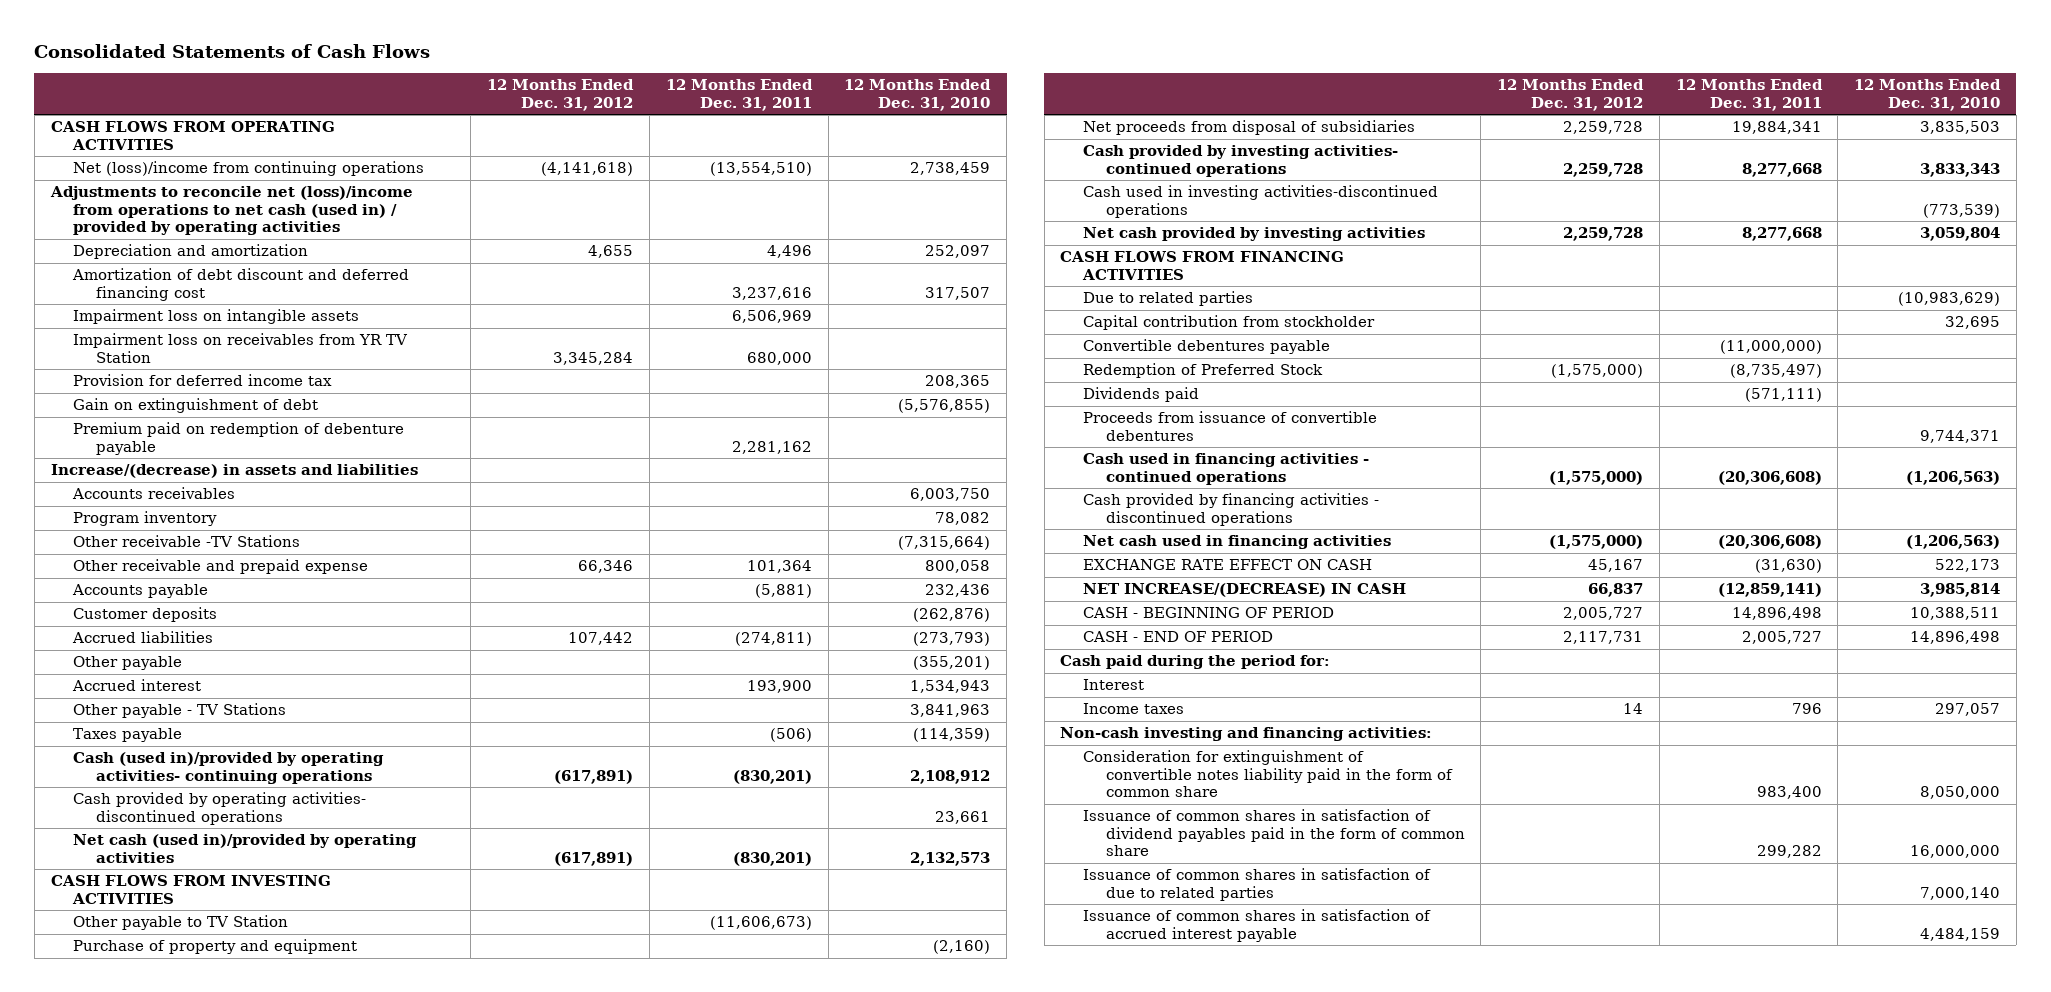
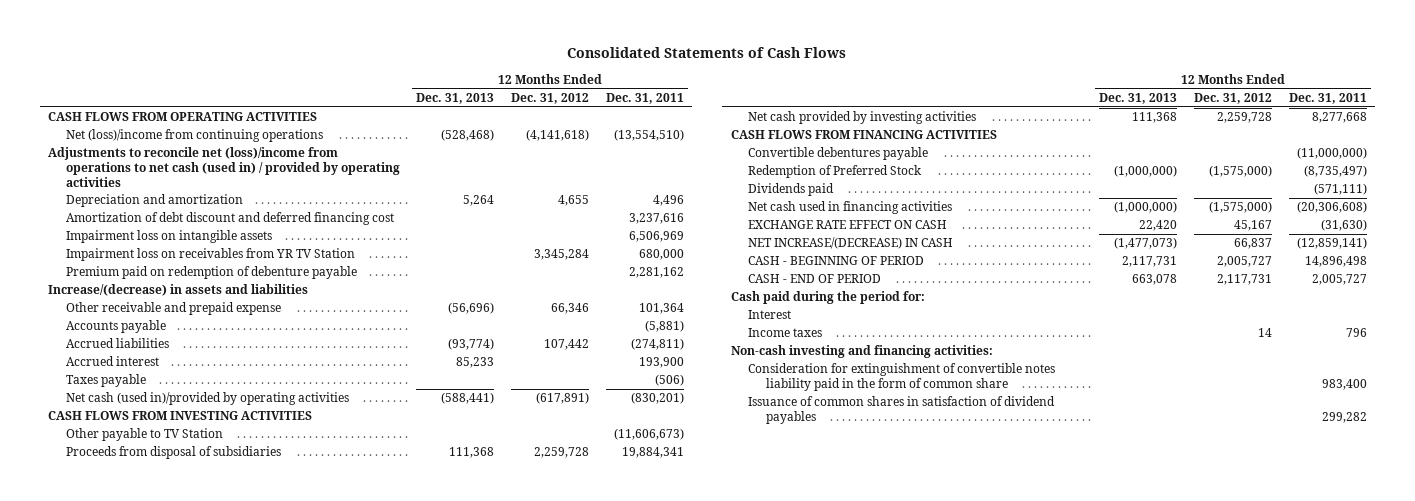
[844,79,992,111] 12 Months Ended Dec. 31, 2010 -> none
none -> [416,92,495,104] Dec. 31, 2013
[73,374,333,387] Provision for deferred income tax -> none
[73,398,319,414] Gain on extinguishment of debt -> none
[72,487,236,500] Accounts receivables -> none
[73,511,218,527] Program inventory -> none
[73,535,301,548] Other receivable -TV Stations -> none
[73,607,218,623] Customer deposits -> none
[73,656,183,671] Other payable -> none
[73,703,287,719] Other payable - TV Stations -> none
[73,752,385,784] Cash (used in)/provided by operating activities- continuing operations -> none
[73,792,367,825] Cash provided by operating activities- discontinued operations -> none
[73,939,358,955] Purchase of property and equipment -> none
[1082,145,1398,177] Cash provided by investing activities- continued operations -> none
[1082,185,1438,218] Cash used in investing activities-discontinued operations -> none
[1082,120,1415,136] Net proceeds from disposal of subsidiaries -> [65,446,281,460] Proceeds from disposal of subsidiaries
[1082,291,1253,307] Due to related parties -> none
[1082,315,1375,331] Capital contribution from stockholder -> none
[1082,411,1377,441] Proceeds from issuance of convertible debentures -> none
[1082,453,1369,485] Cash used in financing activities - continued operations -> none
[1082,493,1379,526] Cash provided by financing activities - discontinued operations -> none
[1082,868,1431,901] Issuance of common shares in satisfaction of due to related parties -> none
[1082,909,1431,942] Issuance of common shares in satisfaction of accrued interest payable -> none
[1082,809,1465,857] Issuance of common shares in satisfaction of dividend payables paid in the form of common share -> [748,396,1056,424] Issuance of common shares in satisfaction of dividend payables

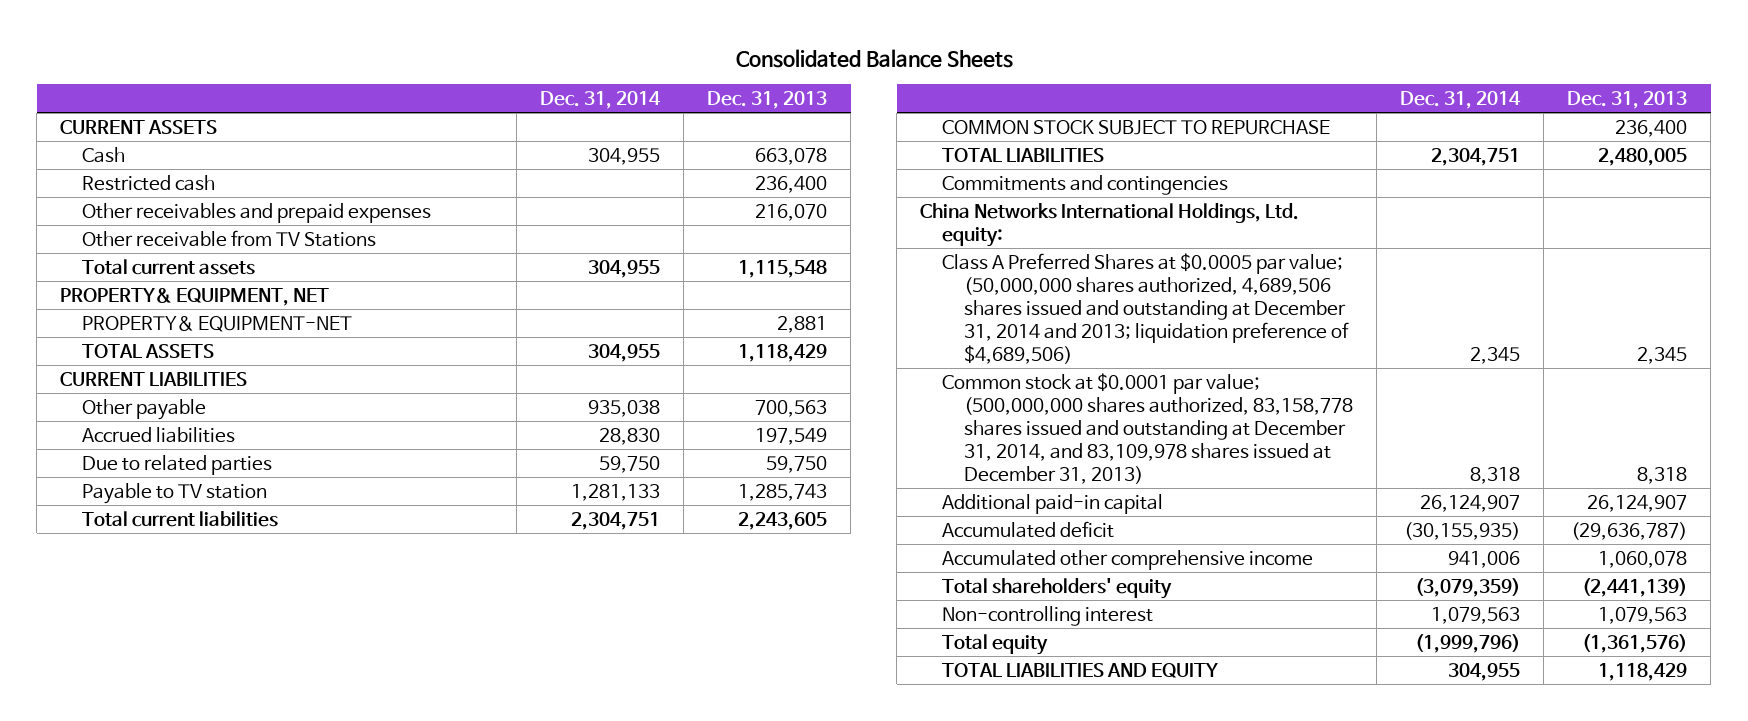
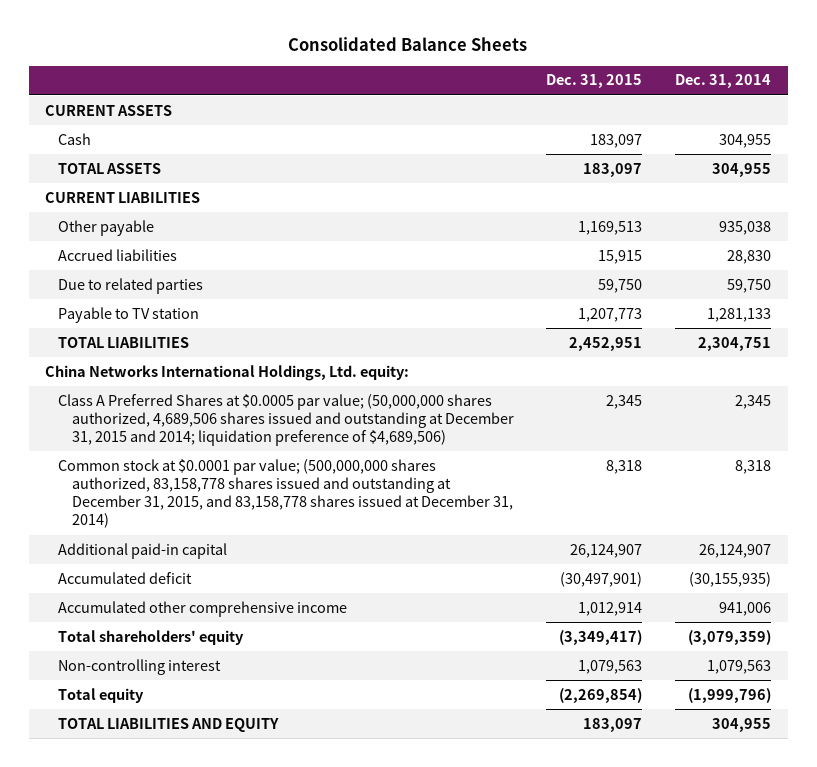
[707,90,828,109] Dec. 31, 2013 -> none
none -> [546,74,643,89] Dec. 31, 2015
[82,174,216,191] Restricted cash -> none
[82,202,432,223] Other receivables and prepaid expenses -> none
[82,229,377,247] Other receivable from TV Stations -> none
[82,258,256,275] Total current assets -> none
[60,287,330,306] PROPERTY& EQUIPMENT, NET -> none
[82,315,353,332] PROPERTY& EQUIPMENT-NET -> none
[82,510,279,527] Total current liabilities -> none
[942,119,1331,135] COMMON STOCK SUBJECT TO REPURCHASE -> none
[942,174,1229,195] Commitments and contingencies -> none
[942,252,1349,364] Class A Preferred Shares at $0.0005 par value; (50,000,000 shares authorized, 4,689,506 shares issued and outstanding at December 31, 2014 and 2013; liquidation preference of $4,689,506) -> [58,393,514,447] Class A Preferred Shares at $0.0005 par value; (50,000,000 shares authorized, 4,689,506 shares issued and outstanding at December 31, 2015 and 2014; liquidation preference of $4,689,506)
[942,372,1353,484] Common stock at $0.0001 par value; (500,000,000 shares authorized, 83,158,778 shares issued and outstanding at December 31, 2014, and 83,109,978 shares issued at December 31, 2013) -> [58,458,513,529] Common stock at $0.0001 par value; (500,000,000 shares authorized, 83,158,778 shares issued and outstanding at December 31, 2015, and 83,158,778 shares issued at December 31, 2014)

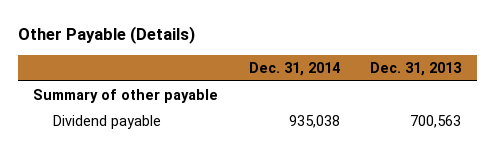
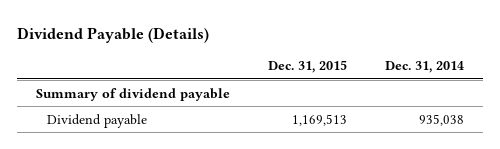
[18,26,196,45] Other Payable (Details) -> [17,26,210,43] Dividend Payable (Details)
[370,61,463,76] Dec. 31, 2013 -> none
none -> [267,60,347,74] Dec. 31, 2015
[33,89,219,104] Summary of other payable -> [36,87,231,101] Summary of dividend payable

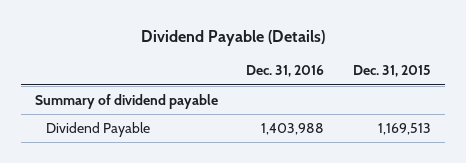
[384,61,464,74] Dec. 31, 2014 -> none
none -> [246,65,325,78] Dec. 31, 2016
[46,113,147,128] Dividend payable -> [46,122,151,138] Dividend Payable

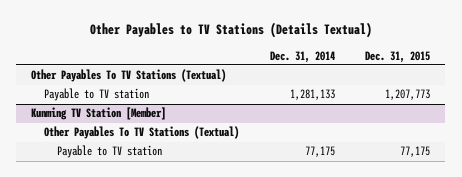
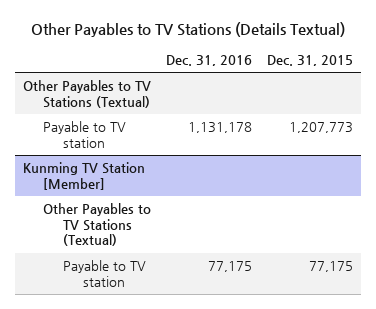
[269,50,335,63] Dec. 31, 2014 -> none
none -> [165,55,252,67] Dec. 31, 2016
[31,69,227,83] Other Payables To TV Stations (Textual) -> [22,79,151,108] Other Payables to TV Stations (Textual)
[44,126,240,140] Other Payables To TV Stations (Textual) -> [42,202,151,247] Other Payables to TV Stations (Textual)

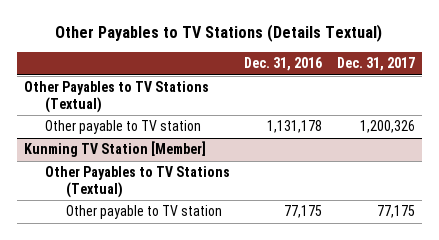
[267,55,354,67] Dec. 31, 2015 -> none
none -> [336,57,415,72] Dec. 31, 2017
[42,120,126,148] Payable to TV station -> [44,120,201,135] Other payable to TV station
[62,259,146,287] Payable to TV station -> [66,205,223,220] Other payable to TV station

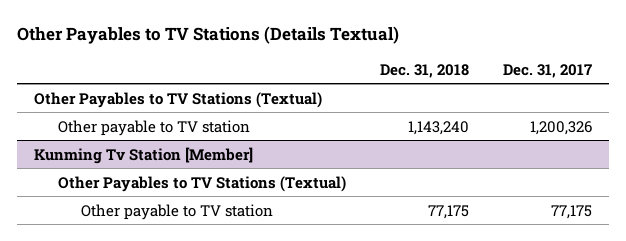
[244,57,323,72] Dec. 31, 2016 -> none
none -> [379,63,469,78] Dec. 31, 2018
[23,141,206,158] Kunming TV Station [Member] -> [34,146,254,164] Kunming Tv Station [Member]

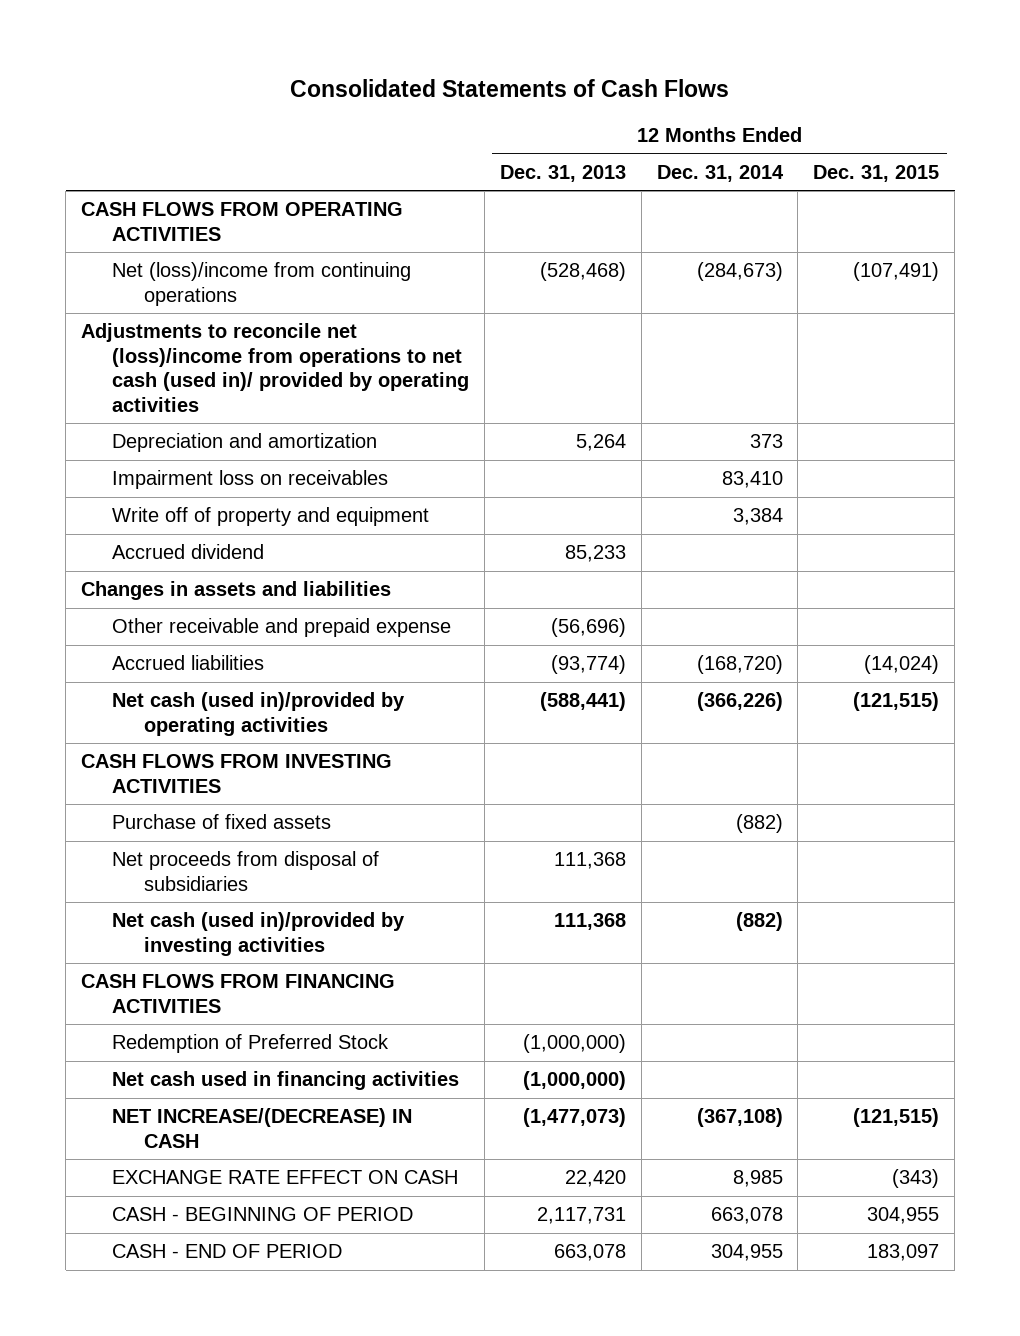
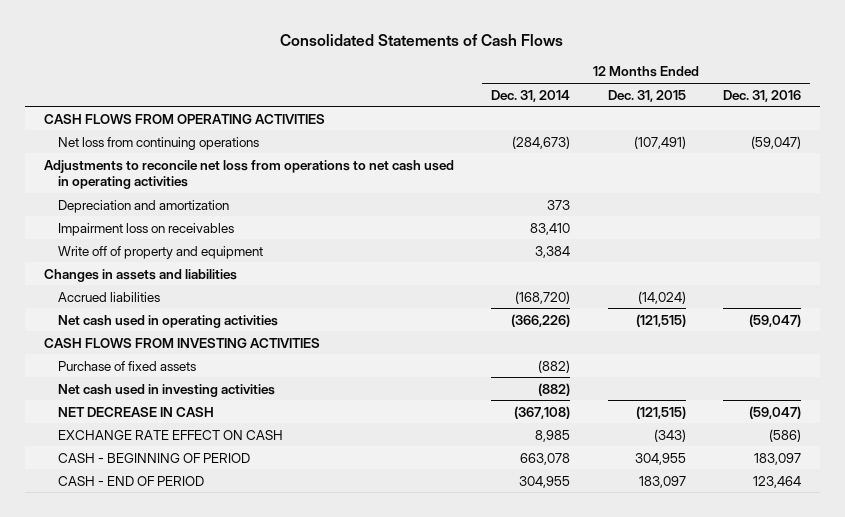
[499,164,626,182] Dec. 31, 2013 -> none
none -> [723,89,802,102] Dec. 31, 2016
[112,262,412,306] Net (loss)/income from continuing operations -> [58,136,260,150] Net loss from continuing operations
[81,323,470,412] Adjustments to reconcile net (loss)/income from operations to net cash (used in)/ provided by operating activities -> [43,159,454,190] Adjustments to reconcile net loss from operations to net cash used in operating activities
[112,544,265,560] Accrued dividend -> none
[112,618,452,638] Other receivable and prepaid expense -> none
[112,692,406,736] Net cash (used in)/provided by operating activities -> [58,314,279,328] Net cash used in operating activities
[112,851,380,891] Net proceeds from disposal of subsidiaries -> none
[81,974,396,1013] CASH FLOWS FROM FINANCING ACTIVITIES -> none
[112,1034,390,1054] Redemption of Preferred Stock -> none
[112,1071,460,1091] Net cash used in financing activities -> none
[112,912,406,956] Net cash (used in)/provided by investing activities -> [58,383,276,397] Net cash used in investing activities
[112,1108,413,1148] NET INCREASE/(DECREASE) IN CASH -> [58,406,215,417] NET DECREASE IN CASH

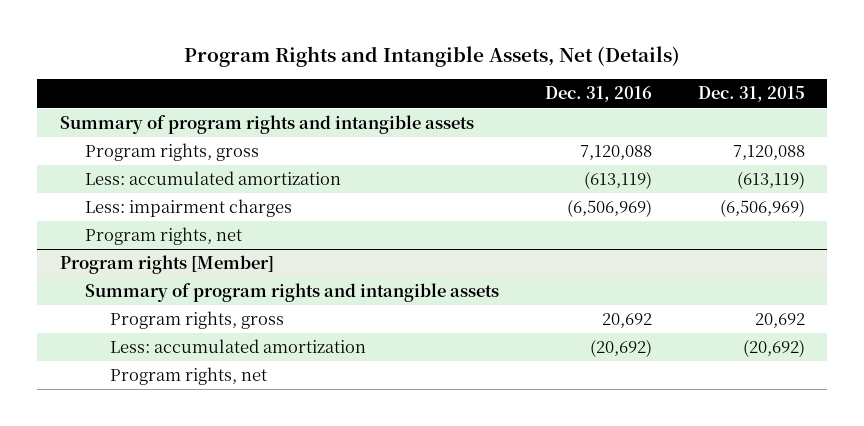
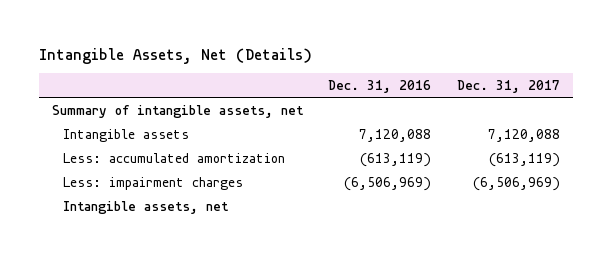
[184,46,681,68] Program Rights and Intangible Assets, Net (Details) -> [38,47,312,64] Intangible Assets, Net (Details)
[697,86,805,103] Dec. 31, 2015 -> none
none -> [456,79,560,93] Dec. 31, 2017
[59,115,474,135] Summary of program rights and intangible assets -> [51,104,304,118] Summary of intangible assets, net
[84,143,259,162] Program rights, gross -> [62,128,189,142] Intangible assets
[59,255,274,275] Program rights [Member] -> none
[84,283,499,303] Summary of program rights and intangible assets -> none
[110,311,285,330] Program rights, gross -> none
[110,339,367,354] Less: accumulated amortization -> none
[110,367,268,386] Program rights, net -> none
[84,227,242,246] Program rights, net -> [62,200,229,214] Intangible assets, net

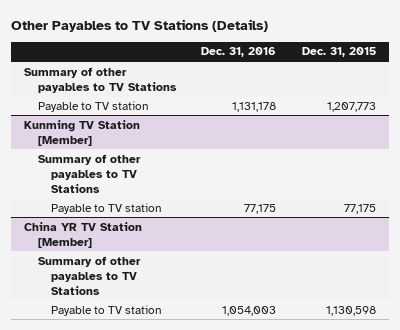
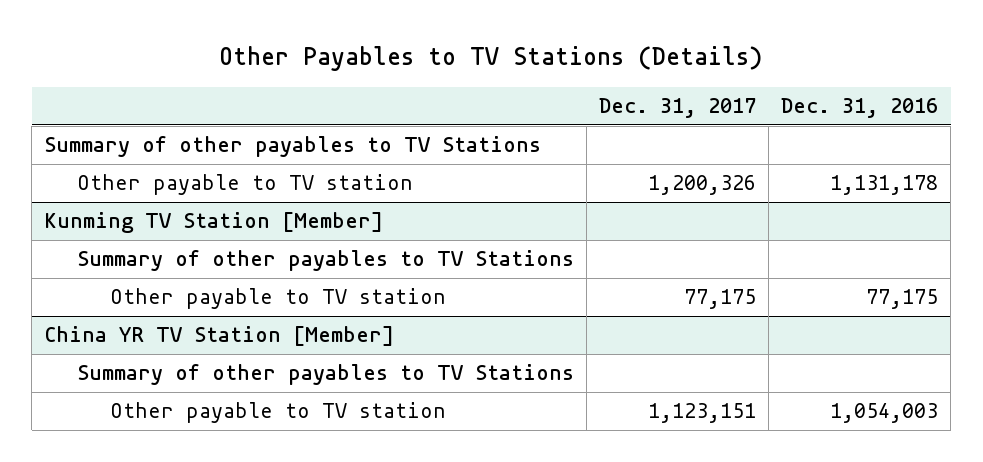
[302,47,377,58] Dec. 31, 2015 -> none
none -> [599,98,757,119] Dec. 31, 2017
[37,100,149,112] Payable to TV station -> [77,174,414,196] Other payable to TV station
[51,202,163,214] Payable to TV station -> [110,288,447,310] Other payable to TV station
[51,304,163,316] Payable to TV station -> [110,402,447,424] Other payable to TV station

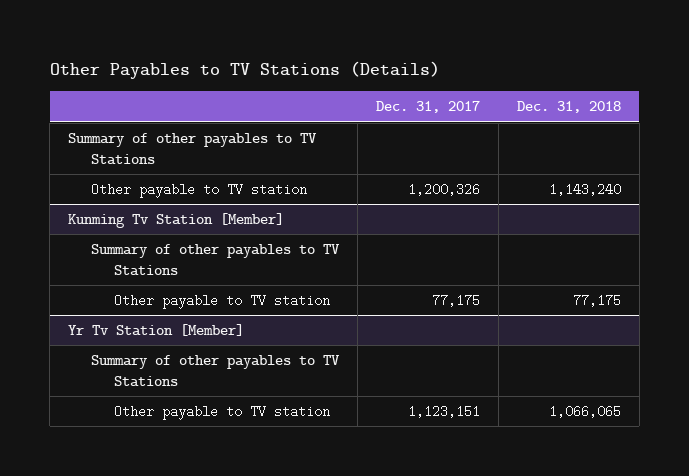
[781,98,939,119] Dec. 31, 2016 -> none
none -> [516,101,621,114] Dec. 31, 2018
[44,212,384,234] Kunming TV Station [Member] -> [68,213,285,229] Kunming Tv Station [Member]
[44,326,395,347] China YR TV Station [Member] -> [68,324,245,337] Yr Tv Station [Member]

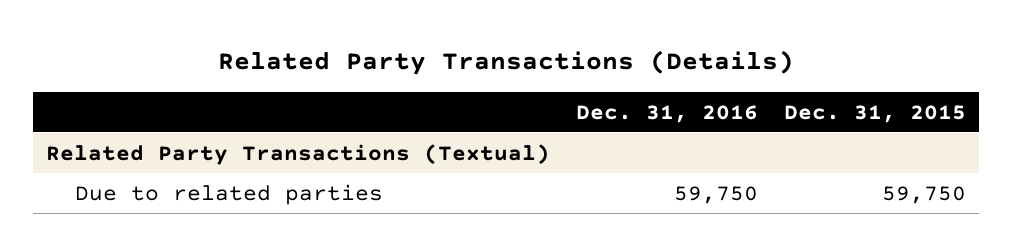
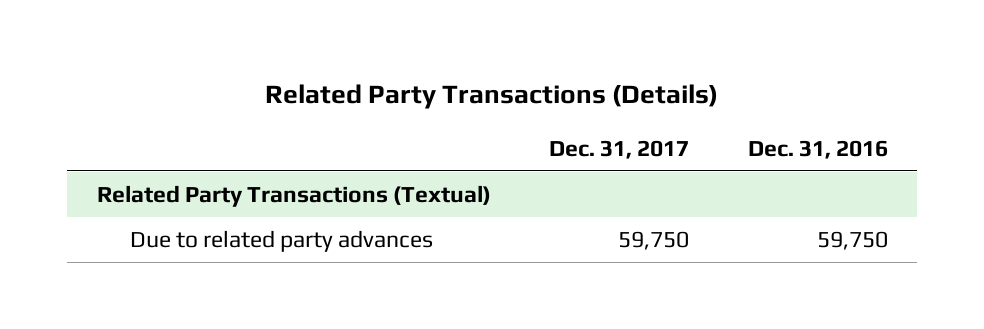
[783,104,966,123] Dec. 31, 2015 -> none
none -> [549,139,690,159] Dec. 31, 2017
[75,183,384,205] Due to related parties -> [130,229,434,252] Due to related party advances

